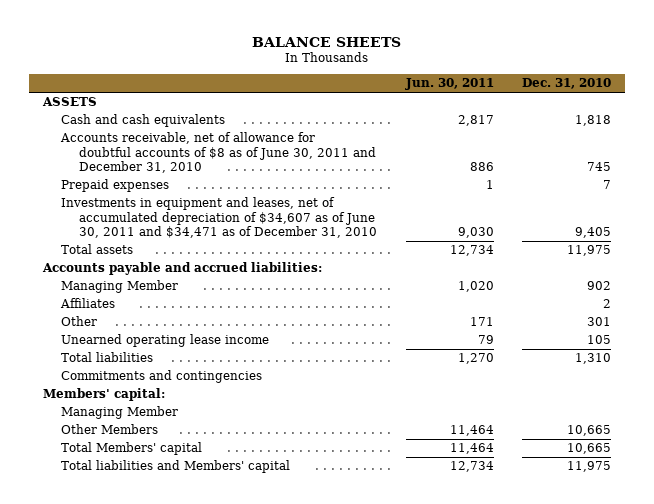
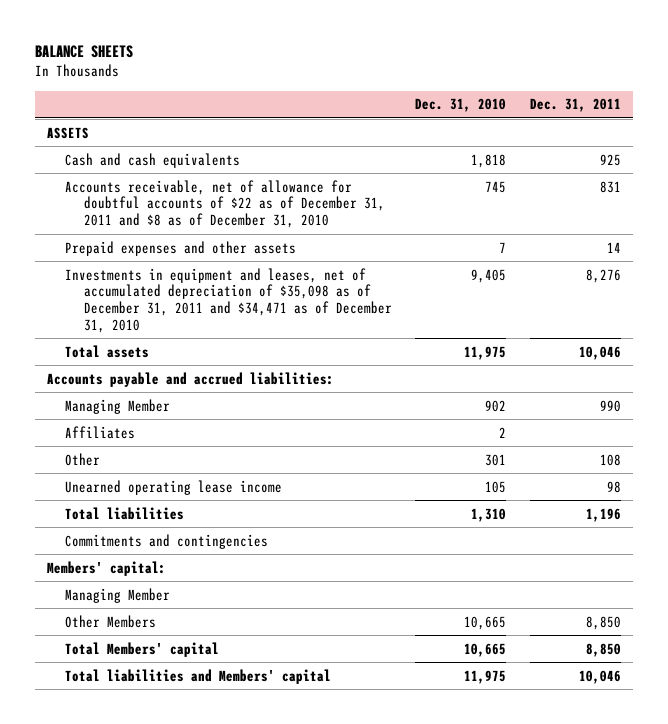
[404,78,494,91] Jun. 30, 2011 -> none
none -> [529,98,621,113] Dec. 31, 2011
[61,179,170,193] Prepaid expenses -> none
[60,132,377,174] Accounts receivable, net of allowance for doubtful accounts of $8 as of June 30, 2011 and December 31, 2010 -> [65,179,385,229] Accounts receivable, net of allowance for doubtful accounts of $22 as of December 31, 2011 and $8 as of December 31, 2010
none -> [65,240,297,256] Prepaid expenses and other assets
[61,197,378,239] Investments in equipment and leases, net of accumulated depreciation of $34,607 as of June 30, 2011 and $34,471 as of December 31, 2010 -> [65,267,392,333] Investments in equipment and leases, net of accumulated depreciation of $35,098 as of December 31, 2011 and $34,471 as of December 31, 2010

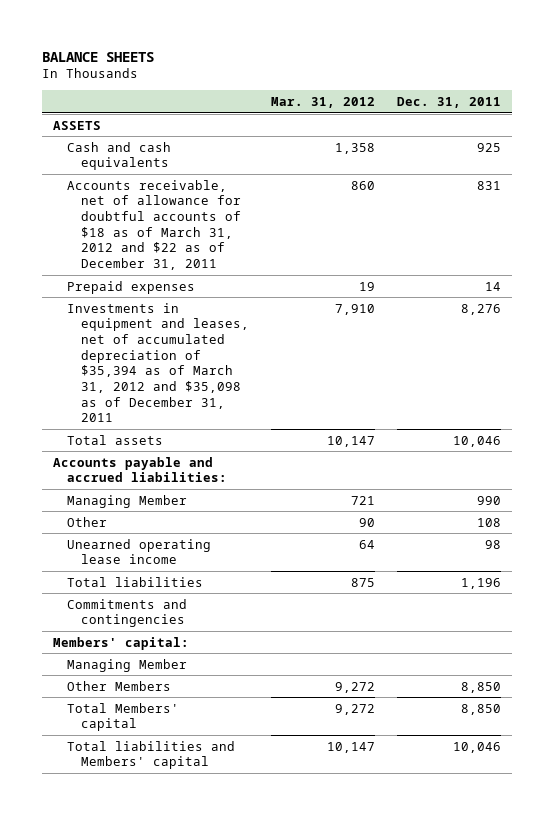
[415,98,507,113] Dec. 31, 2010 -> none
none -> [270,96,375,108] Mar. 31, 2012
[65,240,297,256] Prepaid expenses and other assets -> none
[65,179,385,229] Accounts receivable, net of allowance for doubtful accounts of $22 as of December 31, 2011 and $8 as of December 31, 2010 -> [67,179,241,270] Accounts receivable, net of allowance for doubtful accounts of $18 as of March 31, 2012 and $22 as of December 31, 2011
none -> [67,280,196,294] Prepaid expenses
[65,267,392,333] Investments in equipment and leases, net of accumulated depreciation of $35,098 as of December 31, 2011 and $34,471 as of December 31, 2010 -> [67,302,249,423] Investments in equipment and leases, net of accumulated depreciation of $35,394 as of March 31, 2012 and $35,098 as of December 31, 2011
[65,425,136,439] Affiliates -> none

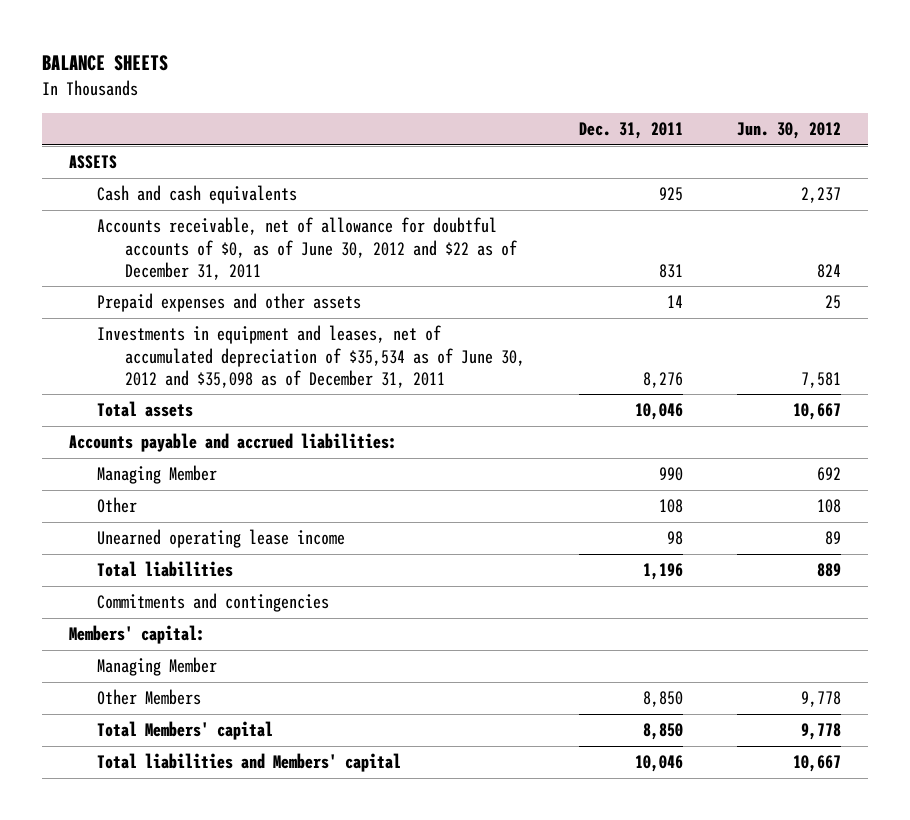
[270,96,375,108] Mar. 31, 2012 -> none
none -> [736,122,841,140] Jun. 30, 2012
[67,280,196,294] Prepaid expenses -> none
[67,179,241,270] Accounts receivable, net of allowance for doubtful accounts of $18 as of March 31, 2012 and $22 as of December 31, 2011 -> [97,217,518,280] Accounts receivable, net of allowance for doubtful accounts of $0, as of June 30, 2012 and $22 as of December 31, 2011
none -> [97,293,362,313] Prepaid expenses and other assets
[67,302,249,423] Investments in equipment and leases, net of accumulated depreciation of $35,394 as of March 31, 2012 and $35,098 as of December 31, 2011 -> [97,325,526,388] Investments in equipment and leases, net of accumulated depreciation of $35,534 as of June 30, 2012 and $35,098 as of December 31, 2011

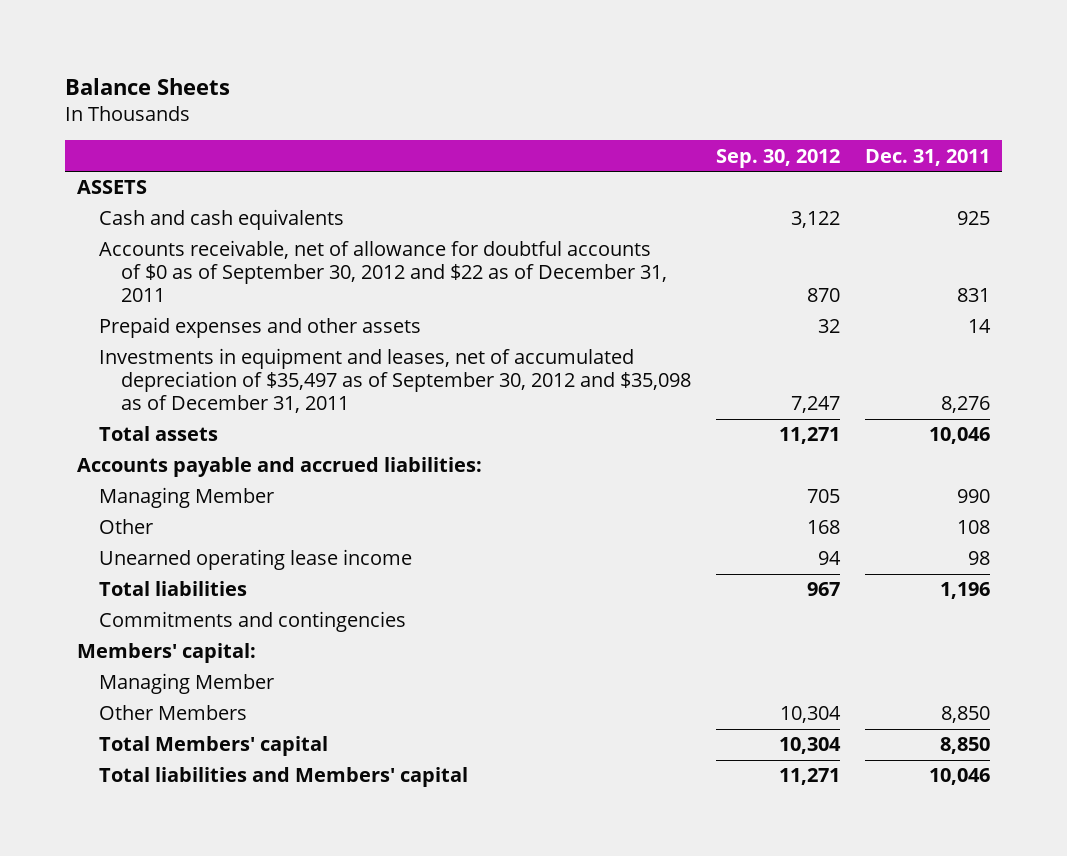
[42,55,169,72] BALANCE SHEETS -> [65,77,231,95] Balance Sheets
[736,122,841,140] Jun. 30, 2012 -> none
none -> [715,148,840,168] Sep. 30, 2012
[97,217,518,280] Accounts receivable, net of allowance for doubtful accounts of $0, as of June 30, 2012 and $22 as of December 31, 2011 -> [99,240,667,303] Accounts receivable, net of allowance for doubtful accounts of $0 as of September 30, 2012 and $22 as of December 31, 2011
[97,325,526,388] Investments in equipment and leases, net of accumulated depreciation of $35,534 as of June 30, 2012 and $35,098 as of December 31, 2011 -> [99,348,691,414] Investments in equipment and leases, net of accumulated depreciation of $35,497 as of September 30, 2012 and $35,098 as of December 31, 2011

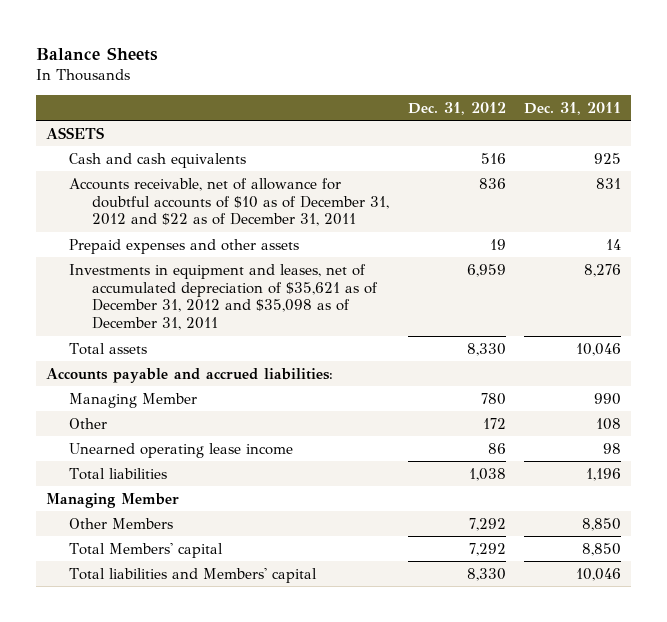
[715,148,840,168] Sep. 30, 2012 -> none
none -> [407,101,506,115] Dec. 31, 2012
[99,240,667,303] Accounts receivable, net of allowance for doubtful accounts of $0 as of September 30, 2012 and $22 as of December 31, 2011 -> [69,177,390,227] Accounts receivable, net of allowance for doubtful accounts of $10 as of December 31, 2012 and $22 as of December 31, 2011
[99,348,691,414] Investments in equipment and leases, net of accumulated depreciation of $35,497 as of September 30, 2012 and $35,098 as of December 31, 2011 -> [69,263,379,331] Investments in equipment and leases, net of accumulated depreciation of $35,621 as of December 31, 2012 and $35,098 as of December 31, 2011
[99,611,407,633] Commitments and contingencies -> none
[77,643,257,664] Members' capital: -> none

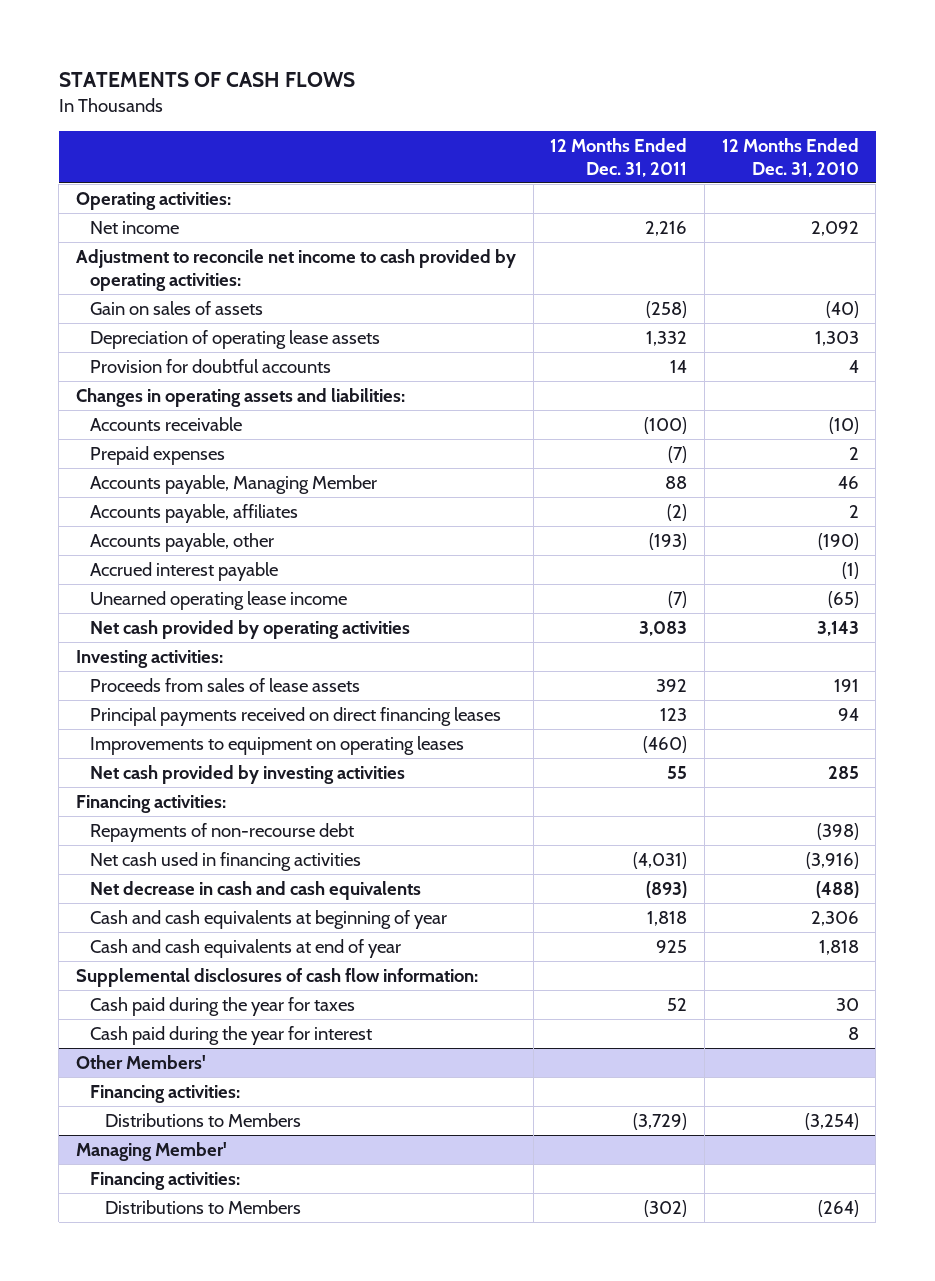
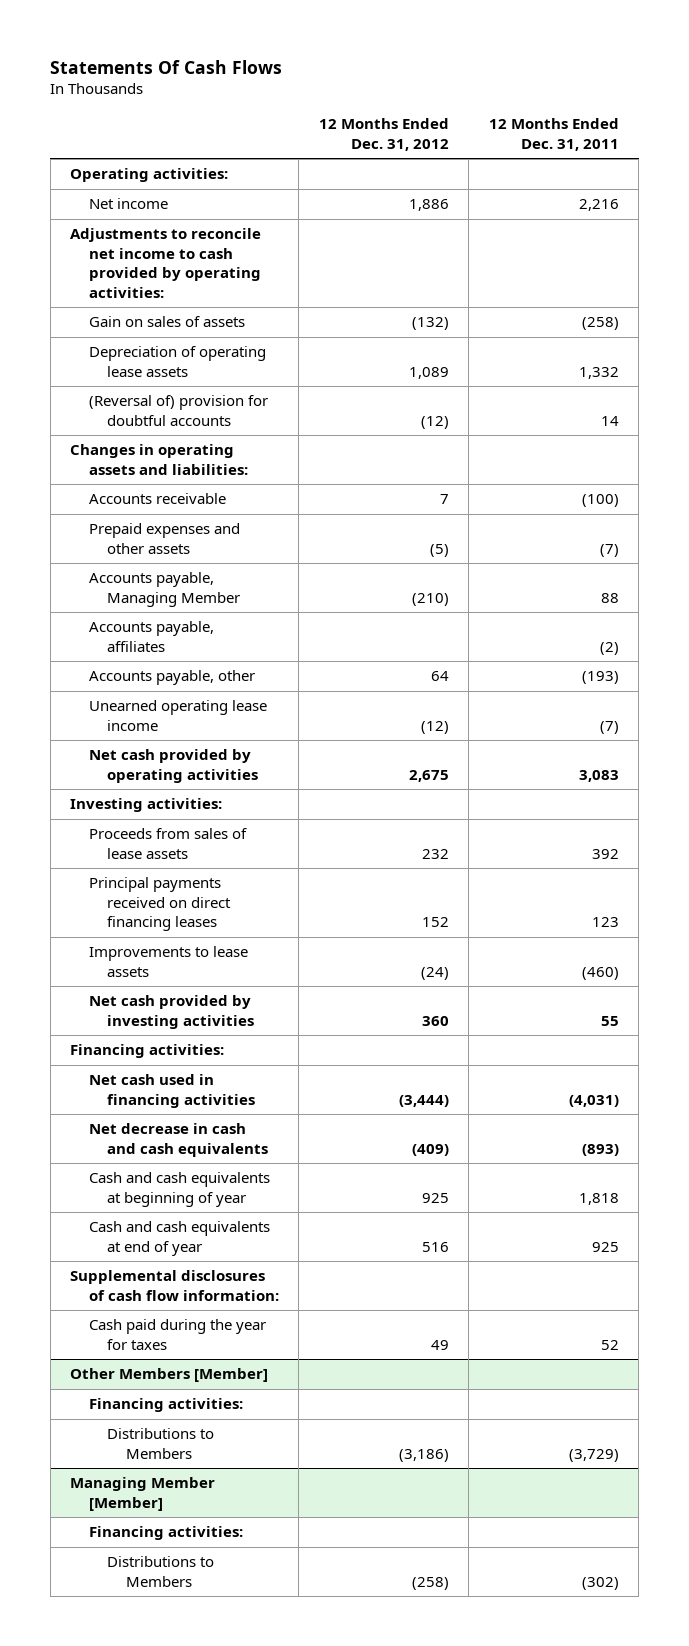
[58,72,355,88] STATEMENTS OF CASH FLOWS -> [50,59,283,74] Statements Of Cash Flows
[721,137,859,177] 12 Months Ended Dec. 31, 2010 -> none
none -> [318,118,449,151] 12 Months Ended Dec. 31, 2012
[76,249,517,292] Adjustment to reconcile net income to cash provided by operating activities: -> [70,228,262,298] Adjustments to reconcile net income to cash provided by operating activities:
[90,359,332,374] Provision for doubtful accounts -> [88,395,268,426] (Reversal of) provision for doubtful accounts
[90,446,226,466] Prepaid expenses -> none
none -> [88,523,240,554] Prepaid expenses and other assets
[90,562,279,582] Accrued interest payable -> none
[90,736,465,756] Improvements to equipment on operating leases -> [88,946,248,977] Improvements to lease assets
[90,823,355,843] Repayments of non-recourse debt -> none
[90,1026,373,1046] Cash paid during the year for interest -> none
[76,1055,207,1070] Other Members' -> [70,1368,269,1383] Other Members [Member]
[76,1142,228,1162] Managing Member' -> [70,1477,216,1511] Managing Member [Member]

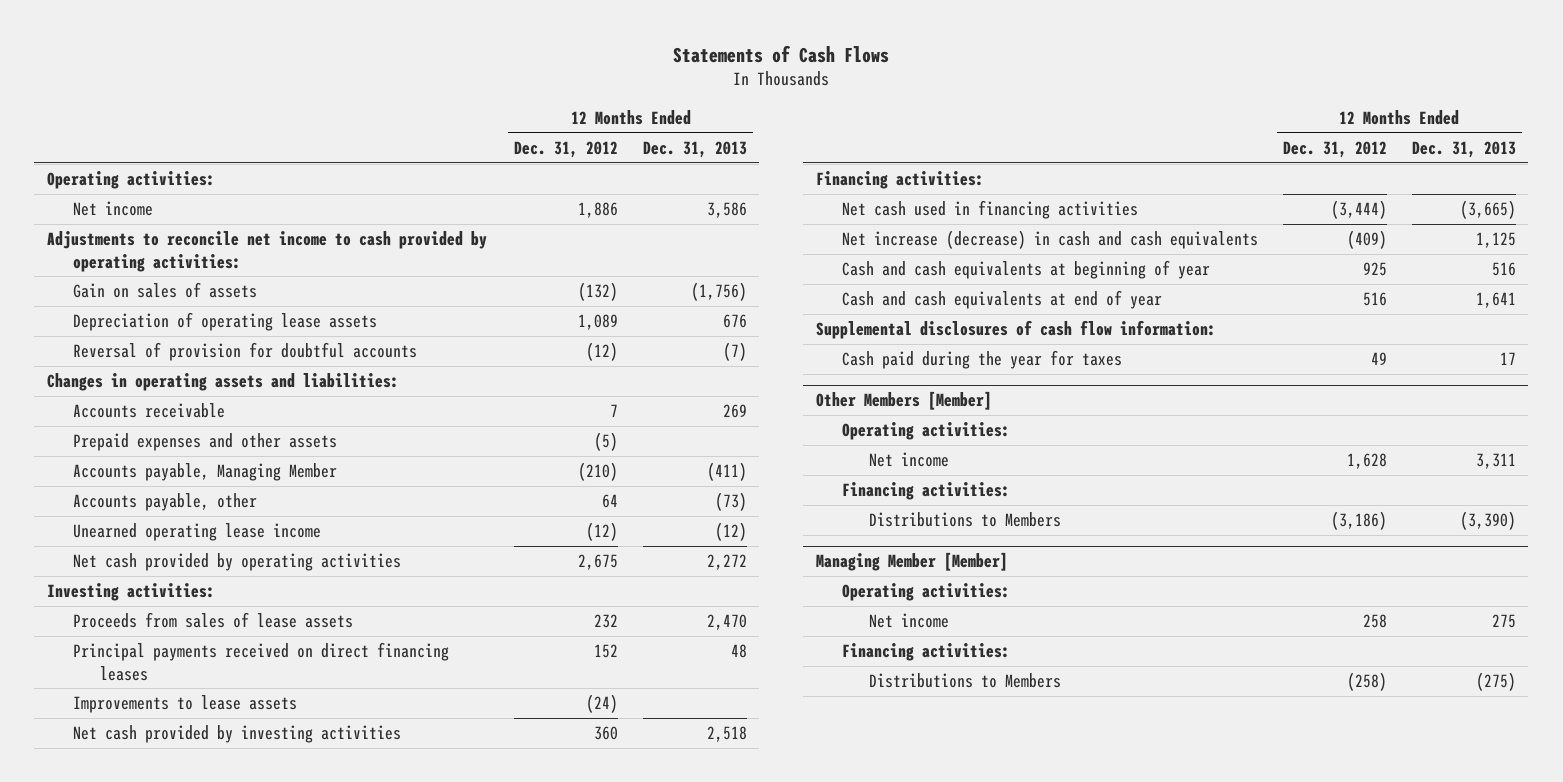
[50,59,283,74] Statements Of Cash Flows -> [673,44,890,63] Statements of Cash Flows
[488,118,619,151] 12 Months Ended Dec. 31, 2011 -> none
none -> [642,140,747,158] Dec. 31, 2013
[88,395,268,426] (Reversal of) provision for doubtful accounts -> [73,342,418,362] Reversal of provision for doubtful accounts
[88,621,214,652] Accounts payable, affiliates -> none
[88,1123,269,1157] Net decrease in cash and cash equivalents -> [842,230,1259,250] Net increase (decrease) in cash and cash equivalents
none -> [842,422,1011,441] Operating activities:
none -> [869,452,950,468] Net income
none -> [842,583,1011,602] Operating activities:
none -> [869,613,950,629] Net income

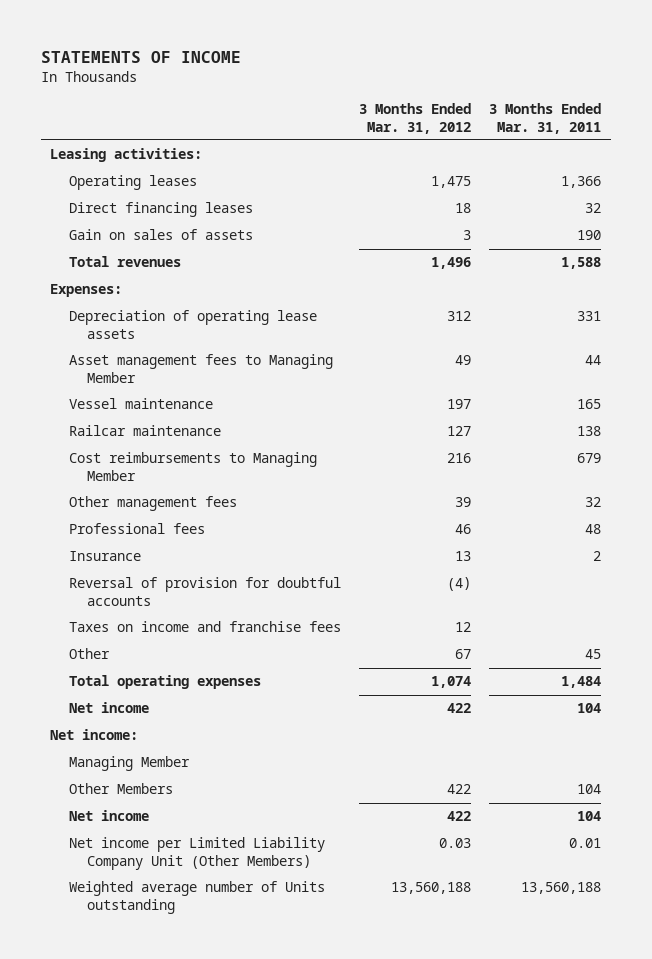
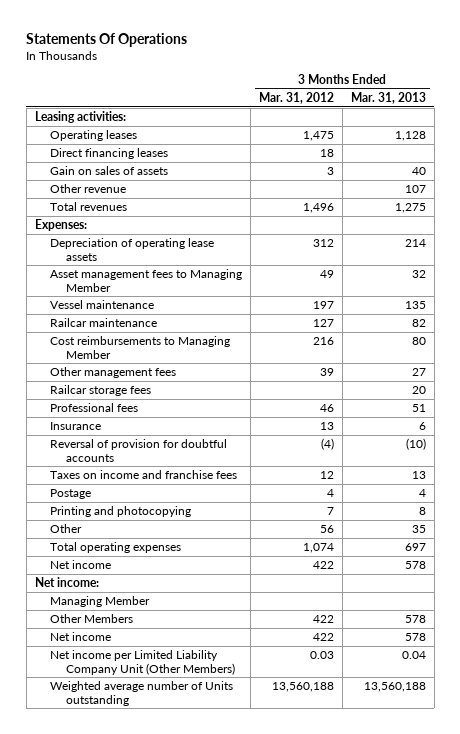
[41,51,242,64] STATEMENTS OF INCOME -> [26,33,188,48] Statements Of Operations
[489,103,602,134] 3 Months Ended Mar. 31, 2011 -> none
none -> [350,91,426,104] Mar. 31, 2013
none -> [50,183,127,193] Other revenue
none -> [50,384,152,396] Railcar storage fees
none -> [50,488,92,499] Postage
none -> [50,505,192,517] Printing and photocopying
[455,649,472,660] 67 -> [320,524,335,533] 56

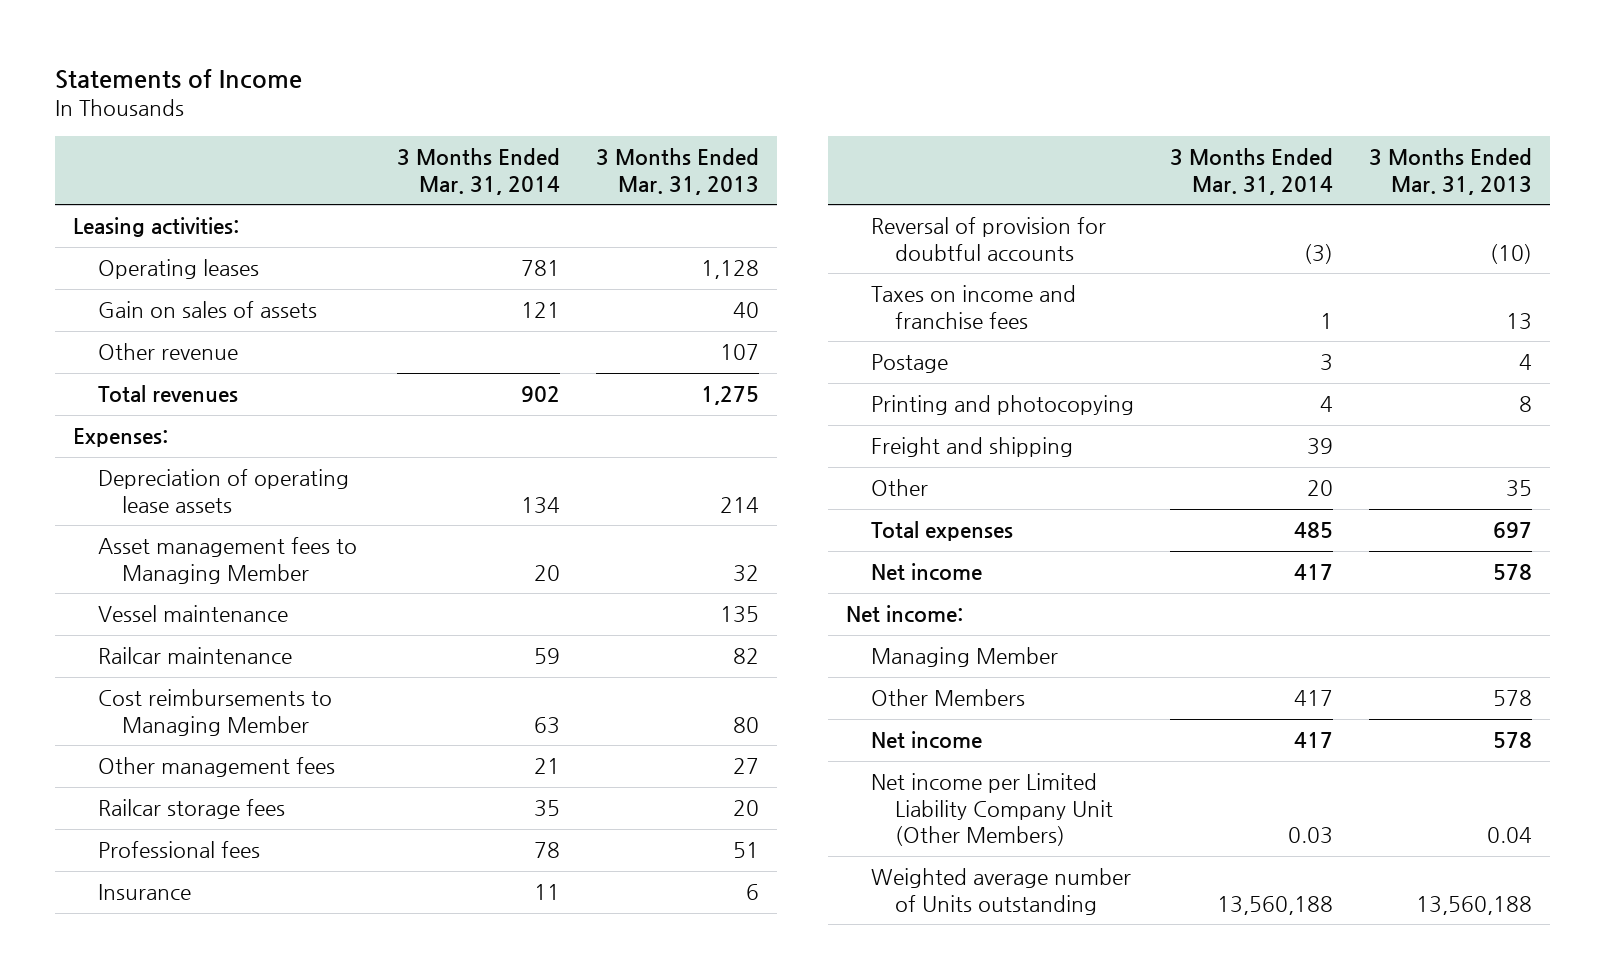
[26,33,188,48] Statements Of Operations -> [55,69,303,90] Statements of Income
[259,91,335,104] Mar. 31, 2012 -> none
none -> [396,148,560,195] 3 Months Ended Mar. 31, 2014
[50,147,169,159] Direct financing leases -> none
none -> [870,437,1073,458] Freight and shipping
[50,541,182,553] Total operating expenses -> [870,521,1013,542] Total expenses

